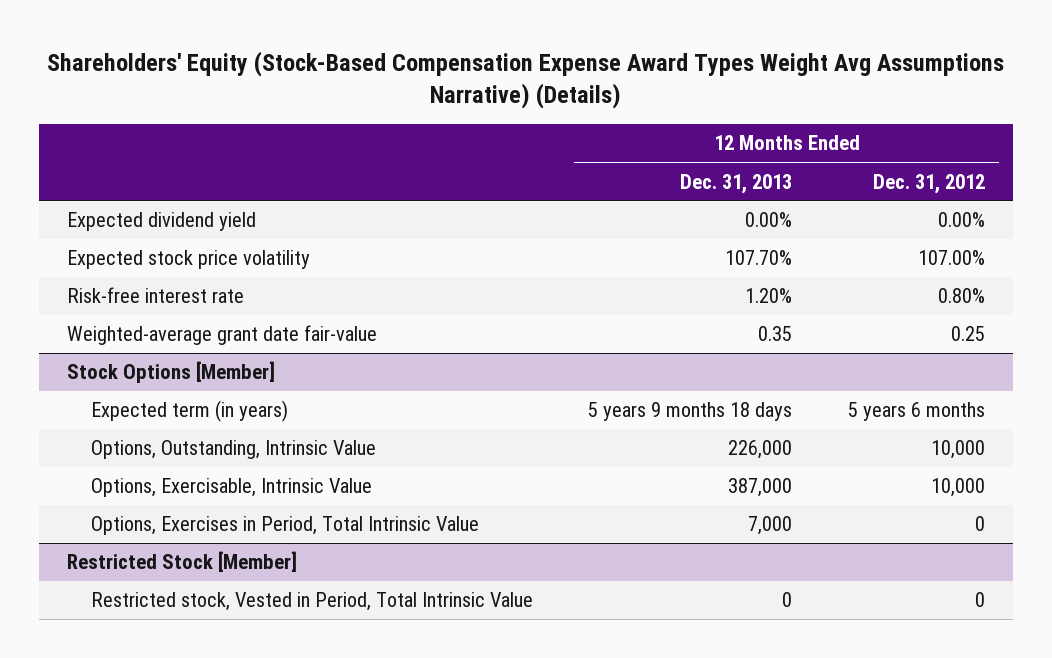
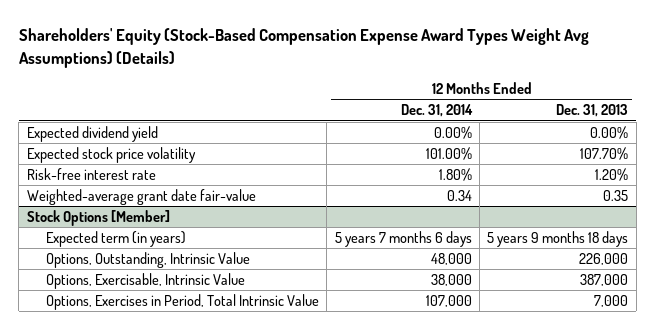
[46,51,1004,110] Shareholders' Equity (Stock-Based Compensation Expense Award Types Weight Avg Assumptions Narrative) (Details) -> [18,28,589,68] Shareholders' Equity (Stock-Based Compensation Expense Award Types Weight Avg Assumptions) (Details)
[872,173,985,194] Dec. 31, 2012 -> none
none -> [400,104,473,118] Dec. 31, 2014
[66,551,297,573] Restricted Stock [Member] -> none
[90,592,533,612] Restricted stock, Vested in Period, Total Intrinsic Value -> none

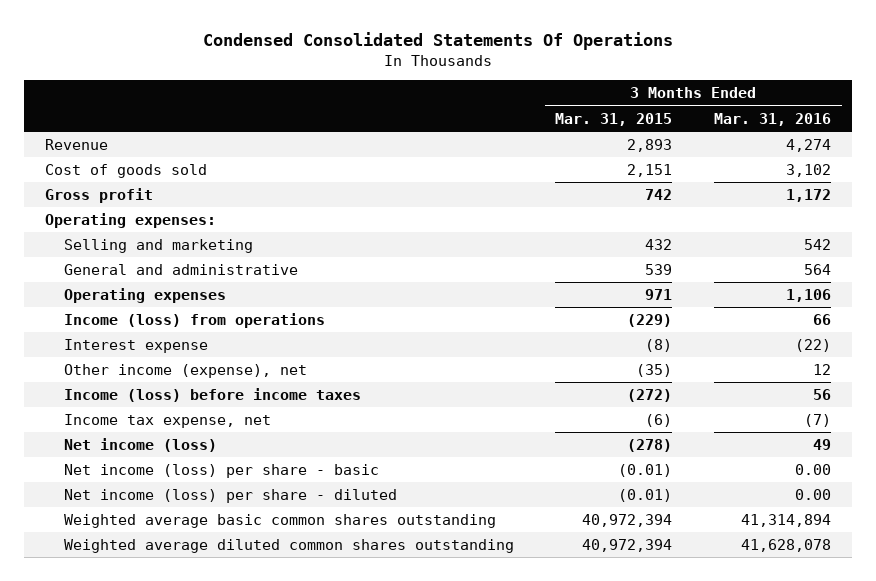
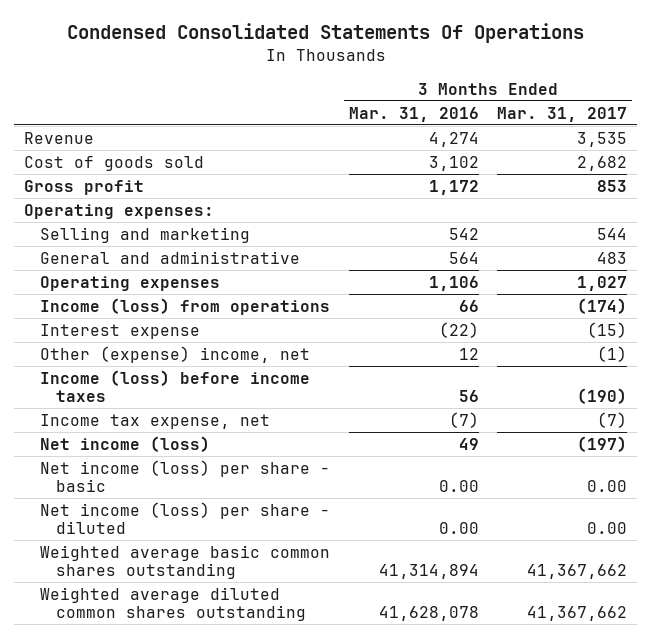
[555,112,673,126] Mar. 31, 2015 -> none
none -> [497,106,628,122] Mar. 31, 2017
[63,364,307,379] Other income (expense), net -> [40,345,311,363] Other (expense) income, net

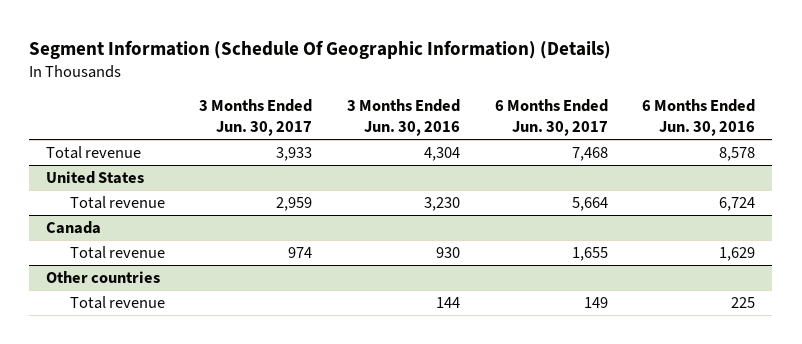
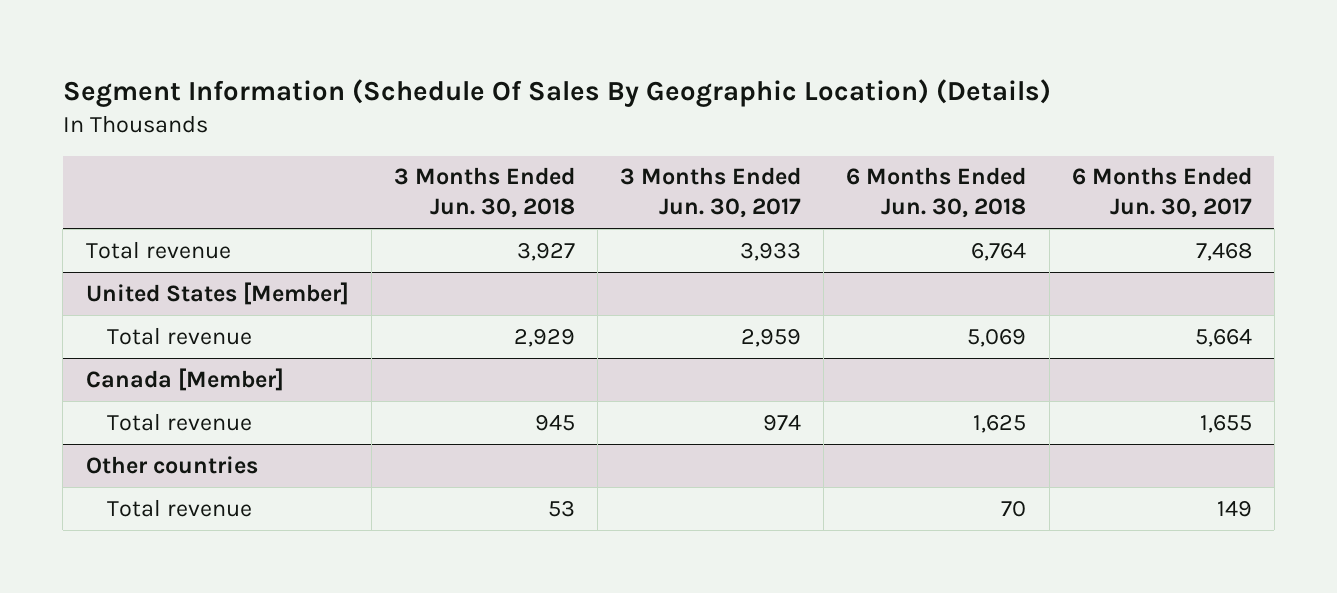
[29,39,612,59] Segment Information (Schedule Of Geographic Information) (Details) -> [62,78,1051,107] Segment Information (Schedule Of Sales By Geographic Location) (Details)
[346,99,460,137] 3 Months Ended Jun. 30, 2016 -> none
[642,99,756,137] 6 Months Ended Jun. 30, 2016 -> none
none -> [393,167,575,219] 3 Months Ended Jun. 30, 2018
none -> [846,167,1027,219] 6 Months Ended Jun. 30, 2018
[46,170,145,184] United States -> [85,281,349,305] United States [Member]
[46,220,102,234] Canada -> [85,367,284,391] Canada [Member]

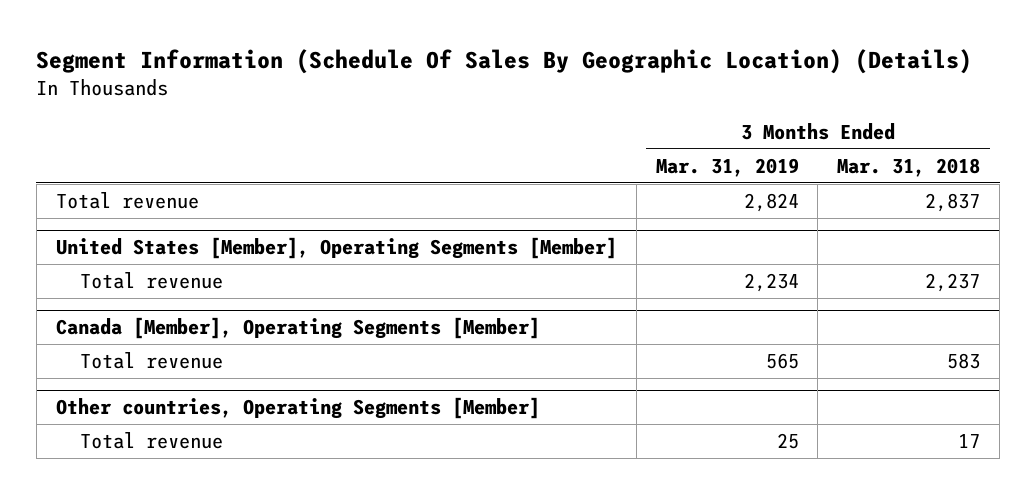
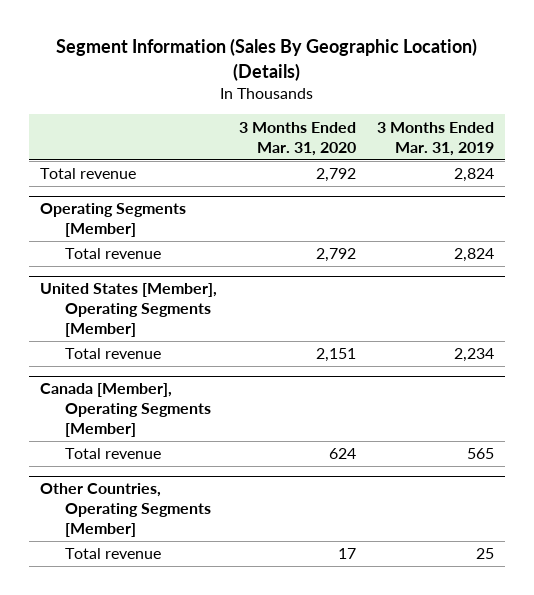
[36,48,973,74] Segment Information (Schedule Of Sales By Geographic Location) (Details) -> [56,38,478,81] Segment Information (Sales By Geographic Location) (Details)
[837,157,981,177] Mar. 31, 2018 -> none
none -> [238,121,356,156] 3 Months Ended Mar. 31, 2020
none -> [39,203,186,238] Operating Segments [Member]
none -> [64,248,161,260] Total revenue
[55,397,540,420] Other countries, Operating Segments [Member] -> [39,483,211,538] Other Countries, Operating Segments [Member]

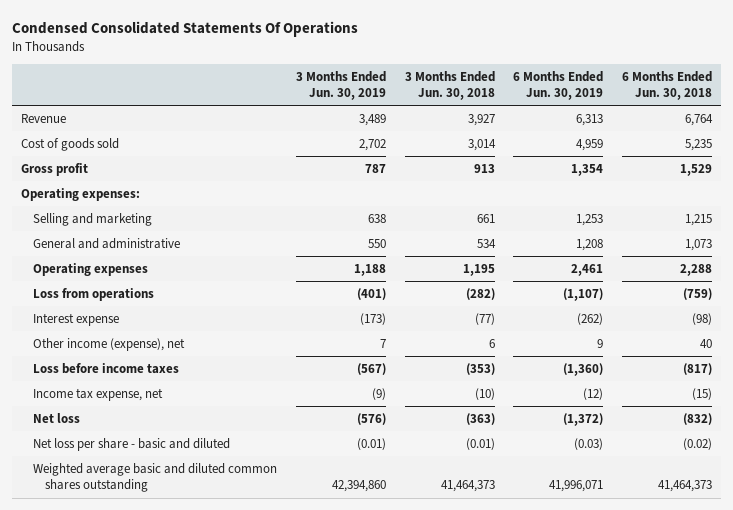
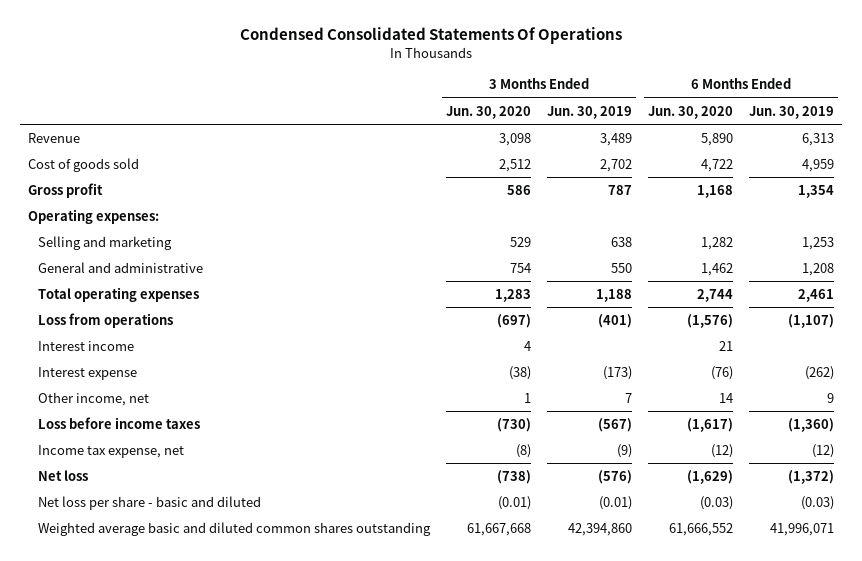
[404,70,495,101] 3 Months Ended Jun. 30, 2018 -> none
[621,70,712,101] 6 Months Ended Jun. 30, 2018 -> none
none -> [445,105,531,119] Jun. 30, 2020
none -> [647,105,733,119] Jun. 30, 2020
[33,263,149,277] Operating expenses -> [37,286,199,302] Total operating expenses
none -> [37,340,134,351] Interest income
[33,338,186,352] Other income (expense), net -> [37,391,149,406] Other income, net

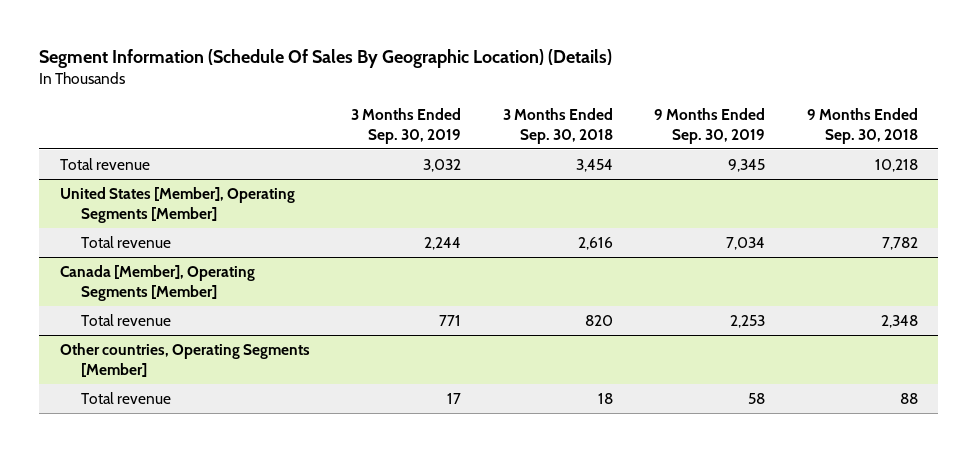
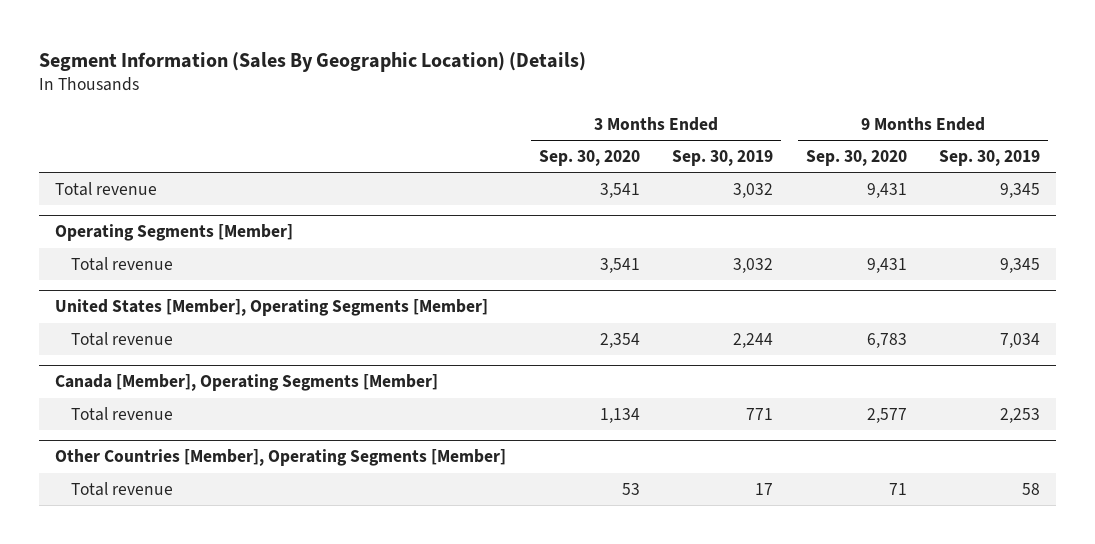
[39,49,613,69] Segment Information (Schedule Of Sales By Geographic Location) (Details) -> [39,51,587,72] Segment Information (Sales By Geographic Location) (Details)
[502,107,613,144] 3 Months Ended Sep. 30, 2018 -> none
[806,107,918,144] 9 Months Ended Sep. 30, 2018 -> none
none -> [538,150,640,167] Sep. 30, 2020
none -> [805,150,907,167] Sep. 30, 2020
none -> [55,224,294,242] Operating Segments [Member]
none -> [70,256,173,271] Total revenue
[59,342,310,377] Other countries, Operating Segments [Member] -> [55,449,507,467] Other Countries [Member], Operating Segments [Member]

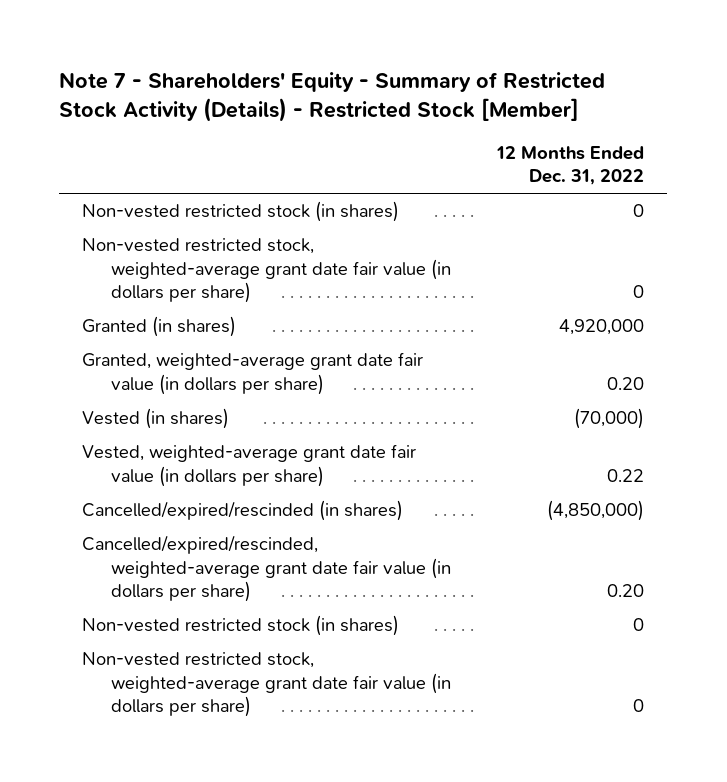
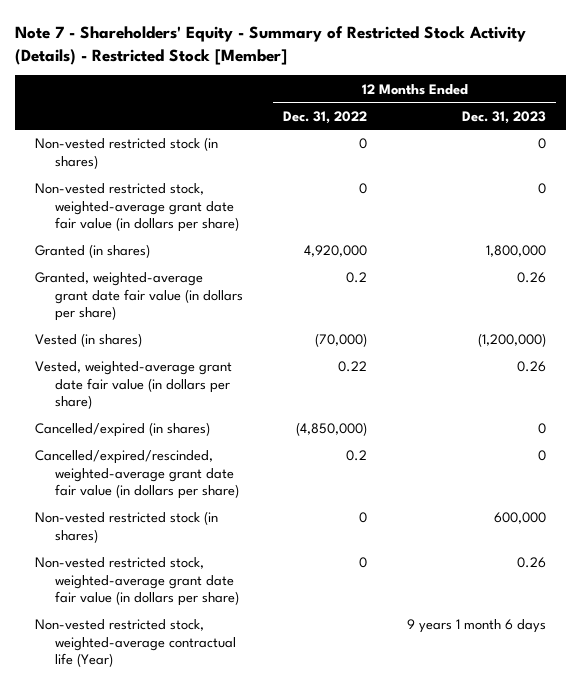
none -> [462,110,547,124] Dec. 31, 2023
[607,376,645,390] 0.20 -> [346,272,368,284] 0.2
[82,500,404,522] Cancelled/expired/rescinded (in shares) -> [35,422,211,438] Cancelled/expired (in shares)
[607,584,645,598] 0.20 -> [346,450,368,462] 0.2
none -> [35,619,236,668] Non-vested restricted stock, weighted-average contractual life (Year)

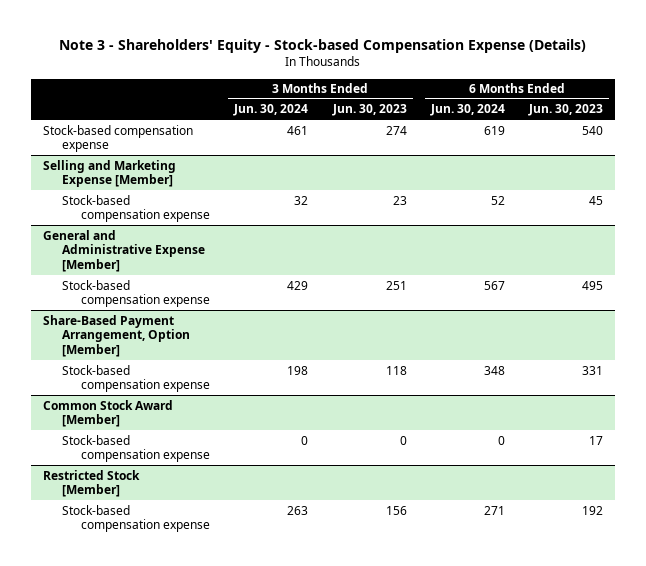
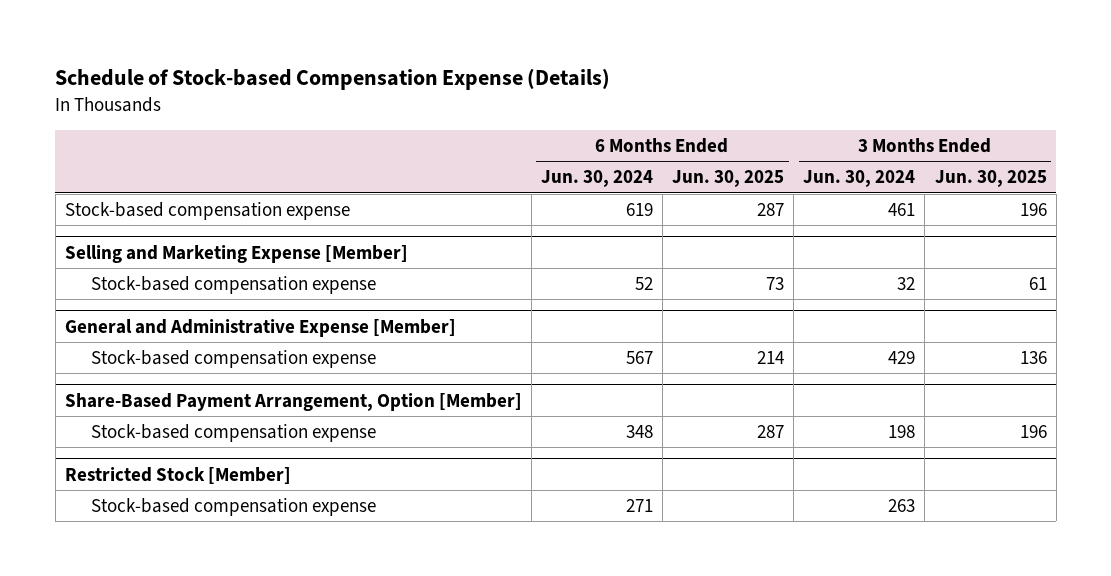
[59,38,587,53] Note 3 - Shareholders' Equity - Stock-based Compensation Expense (Details) -> [55,67,611,90] Schedule of Stock-based Compensation Expense (Details)
[331,104,407,117] Jun. 30, 2023 -> none
[528,104,604,117] Jun. 30, 2023 -> none
none -> [672,170,785,188] Jun. 30, 2025
none -> [934,170,1047,188] Jun. 30, 2025
[43,399,174,428] Common Stock Award [Member] -> none
[61,434,210,463] Stock-based compensation expense -> none

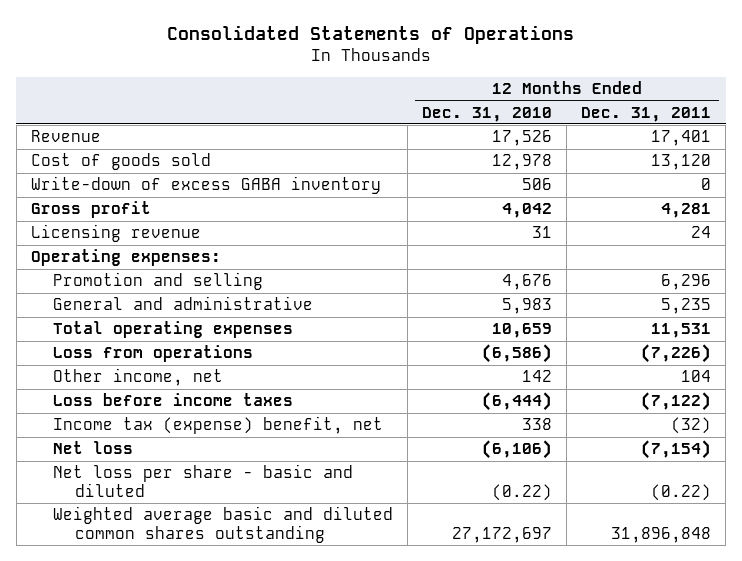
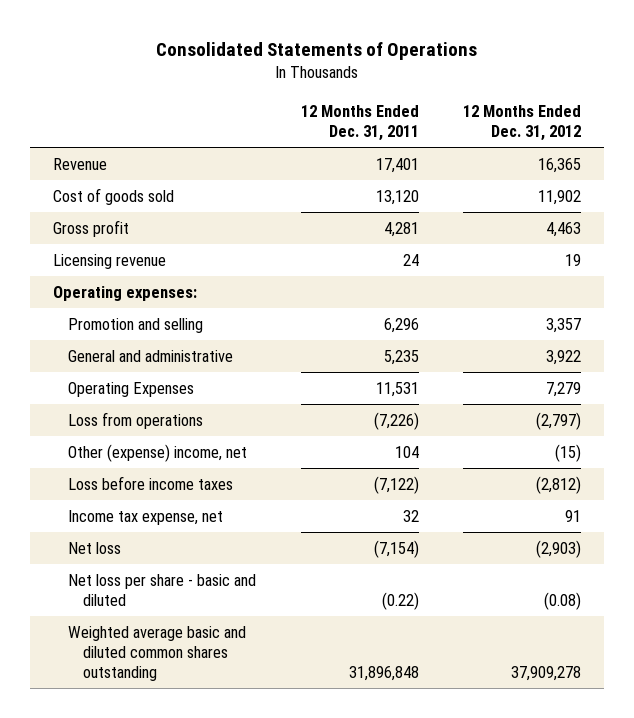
[422,106,553,122] Dec. 31, 2010 -> none
none -> [463,104,582,141] 12 Months Ended Dec. 31, 2012
[30,176,381,195] Write-down of excess GABA inventory -> none
[52,321,293,339] Total operating expenses -> [67,381,194,397] Operating Expenses
[52,368,223,387] Other income, net -> [67,443,247,462] Other (expense) income, net
[52,416,383,435] Income tax (expense) benefit, net -> [67,509,223,525] Income tax expense, net
[671,417,712,435] (32) -> [402,509,419,522] 32

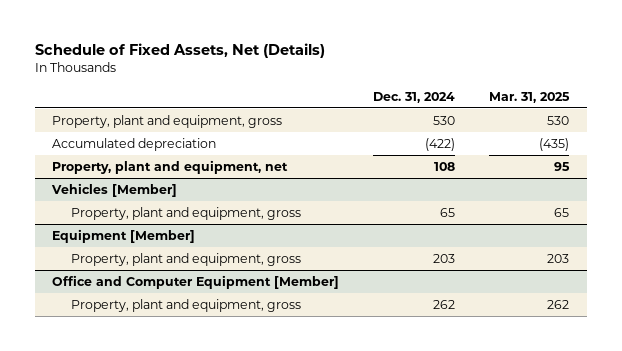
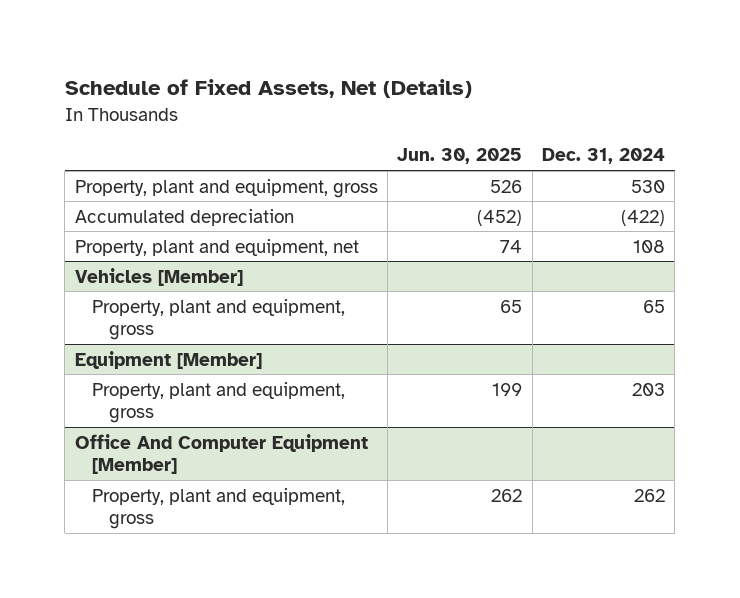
[489,91,571,103] Mar. 31, 2025 -> none
none -> [397,148,523,165] Jun. 30, 2025
[52,274,340,289] Office and Computer Equipment [Member] -> [74,433,368,475] Office And Computer Equipment [Member]

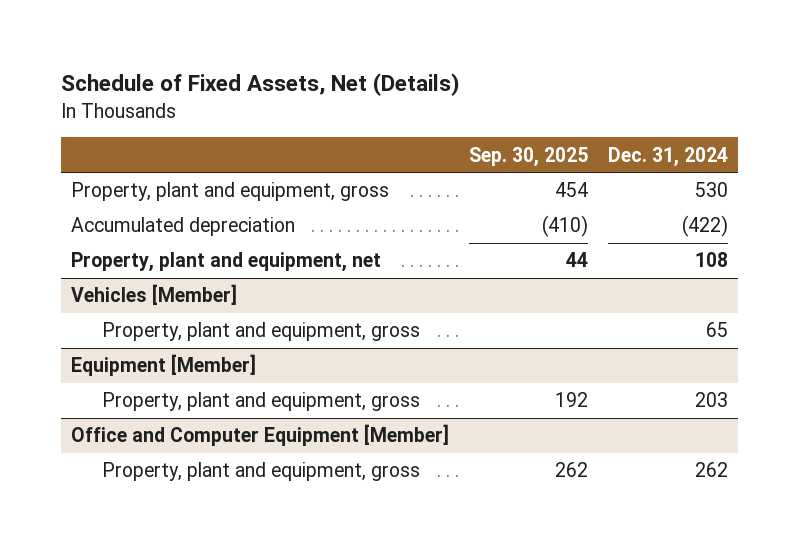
[397,148,523,165] Jun. 30, 2025 -> none
none -> [469,146,589,167] Sep. 30, 2025
[74,433,368,475] Office And Computer Equipment [Member] -> [70,424,449,447] Office and Computer Equipment [Member]

